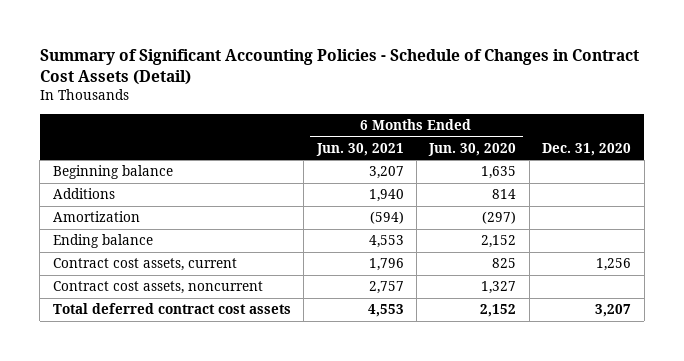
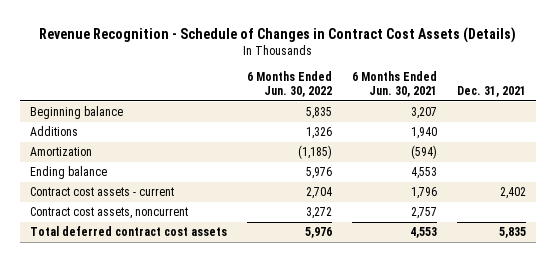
[39,48,639,86] Summary of Significant Accounting Policies - Schedule of Changes in Contract Cost Assets (Detail) -> [39,26,517,43] Revenue Recognition - Schedule of Changes in Contract Cost Assets (Details)
[428,142,517,156] Jun. 30, 2020 -> none
[542,142,632,156] Dec. 31, 2020 -> none
none -> [247,70,333,98] 6 Months Ended Jun. 30, 2022
none -> [457,86,527,98] Dec. 31, 2021
[52,258,237,272] Contract cost assets, current -> [29,187,174,197] Contract cost assets - current

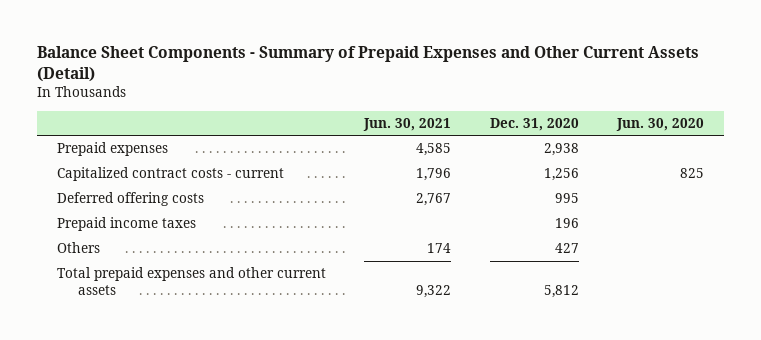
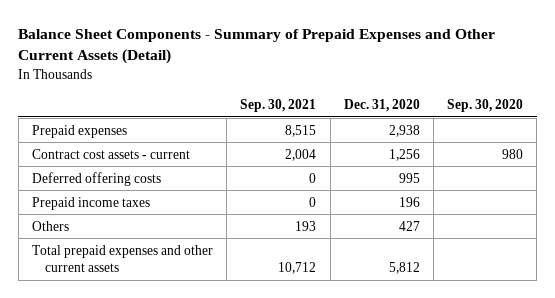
[363,117,452,131] Jun. 30, 2021 -> none
[616,117,705,131] Jun. 30, 2020 -> none
none -> [240,99,317,113] Sep. 30, 2021
none -> [447,99,524,113] Sep. 30, 2020
[56,167,284,182] Capitalized contract costs - current -> [31,148,190,159] Contract cost assets - current

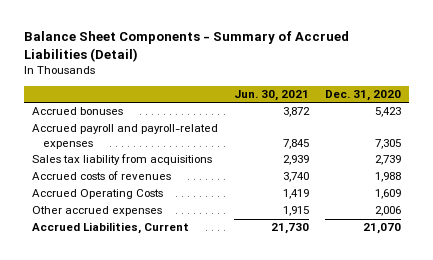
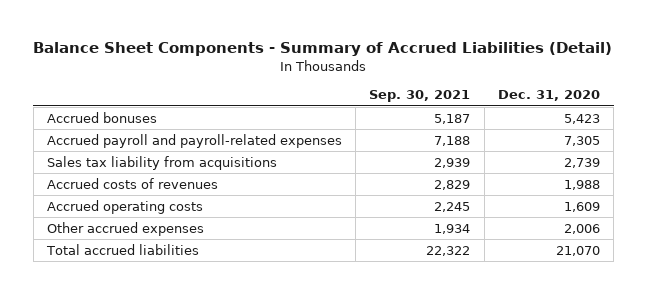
[233,89,309,101] Jun. 30, 2021 -> none
none -> [369,90,471,103] Sep. 30, 2021
[31,189,163,200] Accrued Operating Costs -> [47,199,204,214] Accrued operating costs
[31,222,189,235] Accrued Liabilities, Current -> [46,243,200,255] Total accrued liabilities

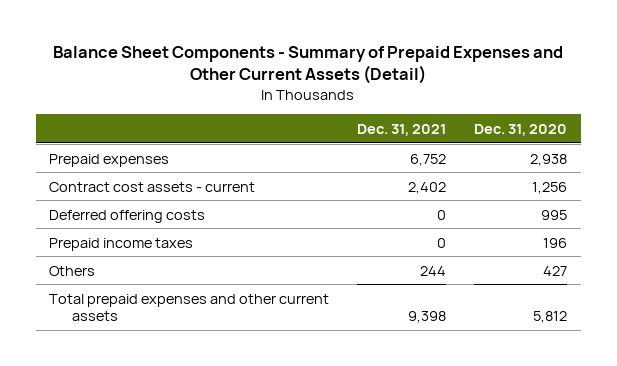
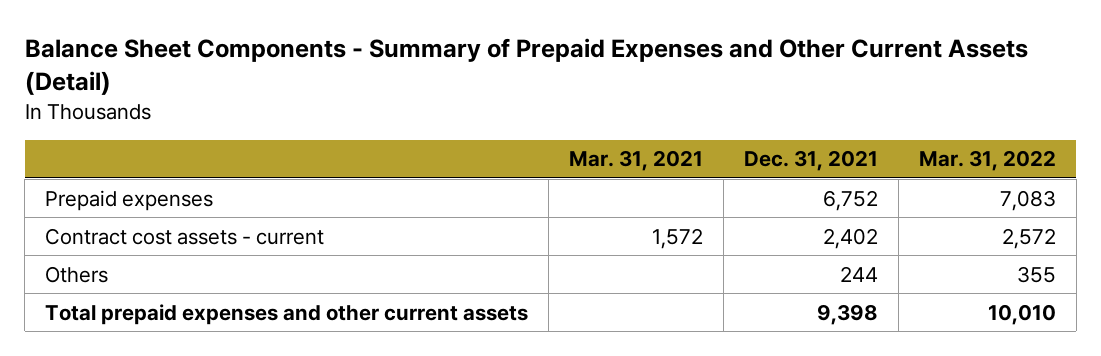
[474,123,568,136] Dec. 31, 2020 -> none
none -> [568,150,703,172] Mar. 31, 2021
none -> [918,150,1056,172] Mar. 31, 2022
[49,209,206,223] Deferred offering costs -> none
[49,237,194,251] Prepaid income taxes -> none

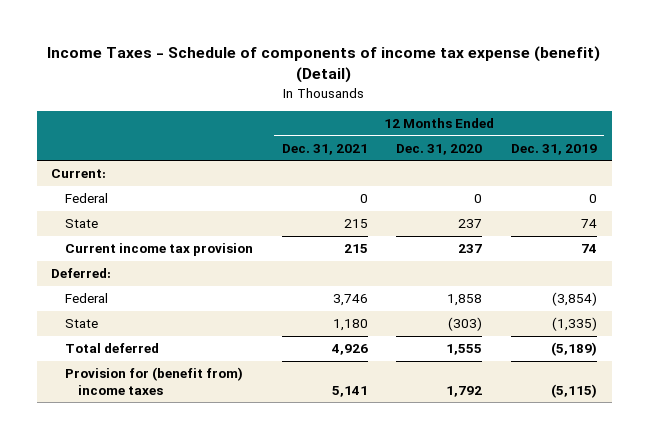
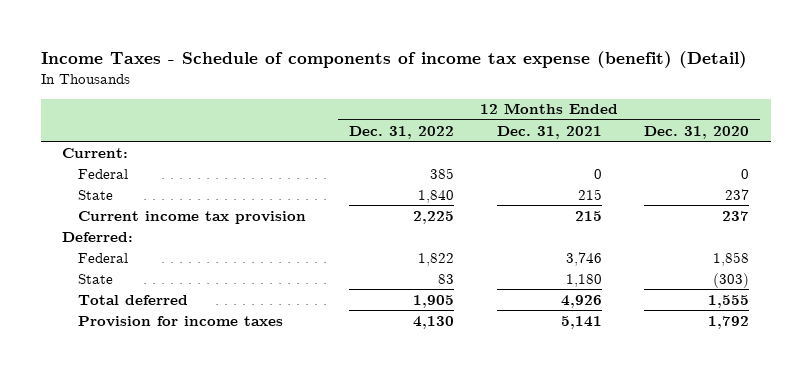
[511,143,598,155] Dec. 31, 2019 -> none
none -> [348,125,454,139] Dec. 31, 2022
[64,367,243,395] Provision for (benefit from) income taxes -> [78,315,284,327] Provision for income taxes

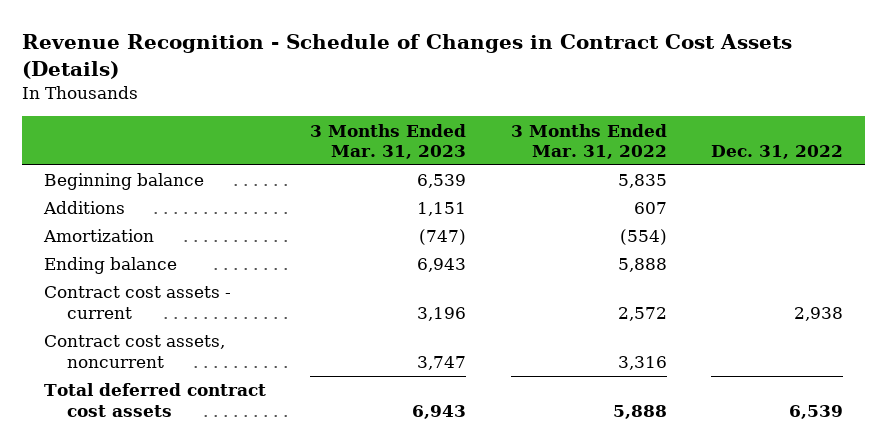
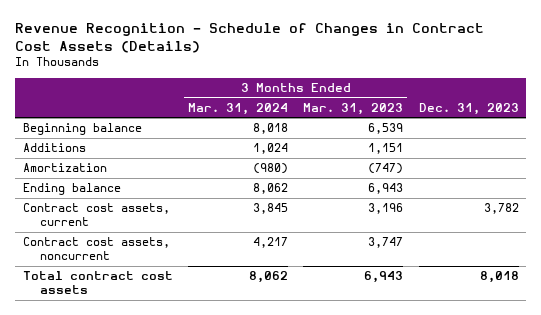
[510,123,667,159] 3 Months Ended Mar. 31, 2022 -> none
[710,144,843,159] Dec. 31, 2022 -> none
none -> [188,102,289,115] Mar. 31, 2024
none -> [418,102,519,115] Dec. 31, 2023
[44,286,232,319] Contract cost assets - current -> [22,203,170,227] Contract cost assets, current
[44,383,267,417] Total deferred contract cost assets -> [22,271,173,295] Total contract cost assets

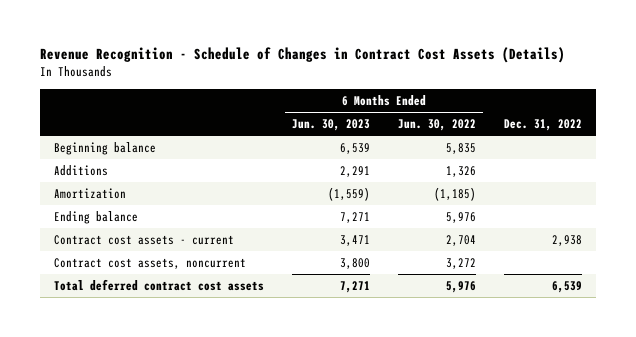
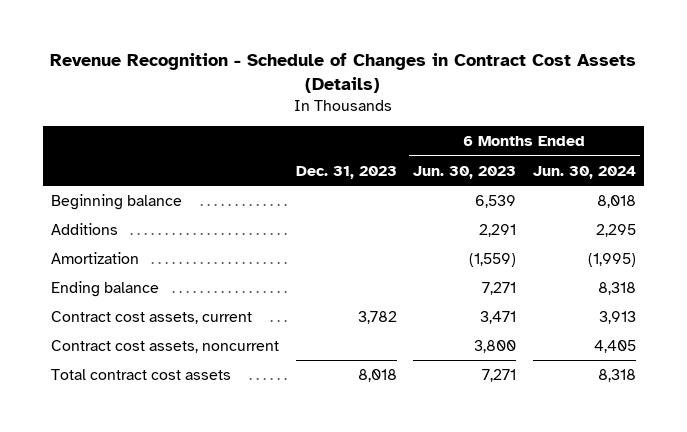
[397,119,476,132] Jun. 30, 2022 -> none
[503,119,582,132] Dec. 31, 2022 -> none
none -> [295,165,397,179] Dec. 31, 2023
none -> [532,165,636,179] Jun. 30, 2024
[53,234,234,245] Contract cost assets - current -> [50,310,252,324] Contract cost assets, current
[53,278,264,291] Total deferred contract cost assets -> [50,368,231,380] Total contract cost assets

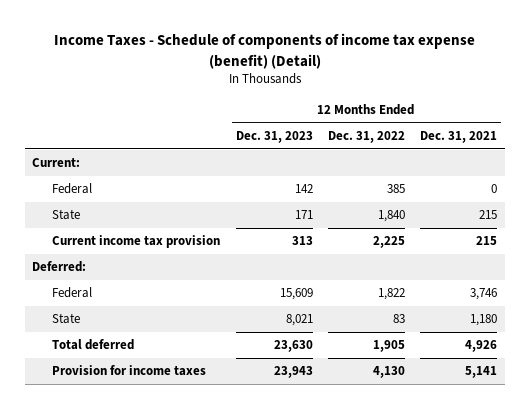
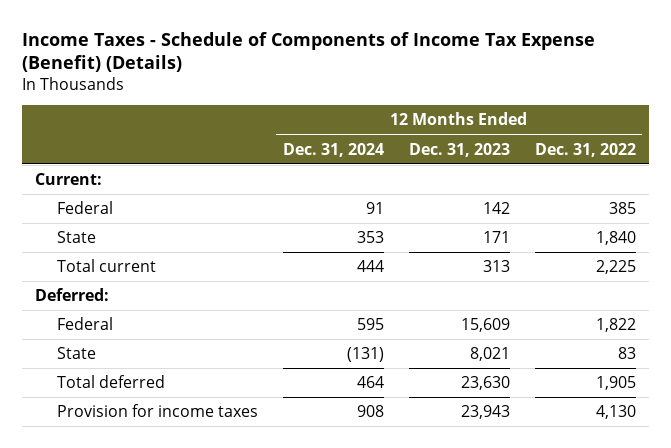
[53,33,475,69] Income Taxes - Schedule of components of income tax expense (benefit) (Detail) -> [22,31,596,73] Income Taxes - Schedule of Components of Income Tax Expense (Benefit) (Details)
[420,131,498,144] Dec. 31, 2021 -> none
none -> [282,142,384,157] Dec. 31, 2024
[52,235,221,249] Current income tax provision -> [56,259,156,273] Total current

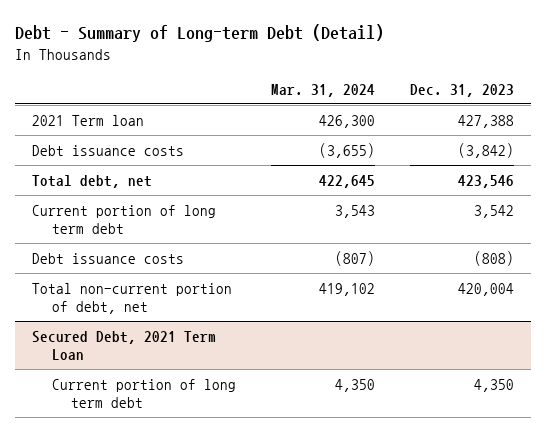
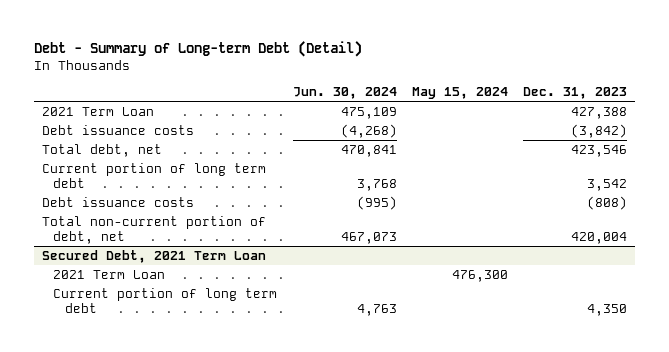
[270,83,375,97] Mar. 31, 2024 -> none
none -> [292,87,397,100] Jun. 30, 2024
none -> [411,87,508,100] May 15, 2024
[32,114,145,126] 2021 Term loan -> [41,106,154,116] 2021 Term Loan
none -> [53,269,166,279] 2021 Term Loan

